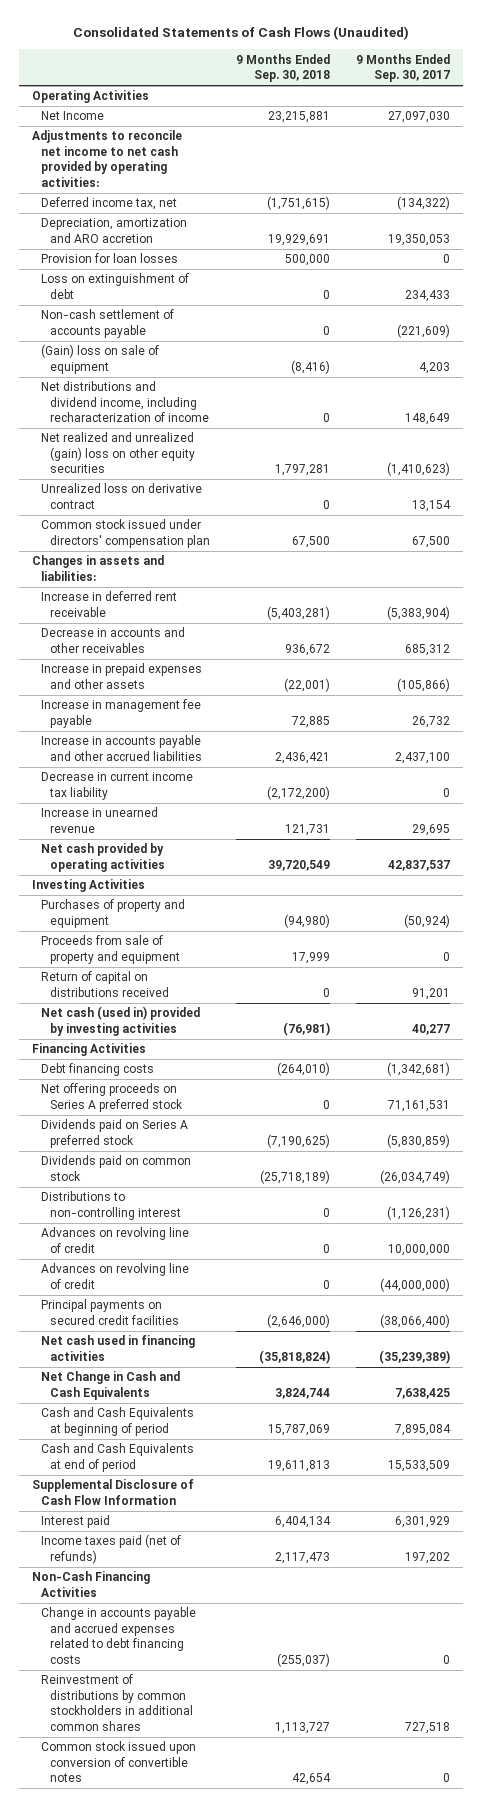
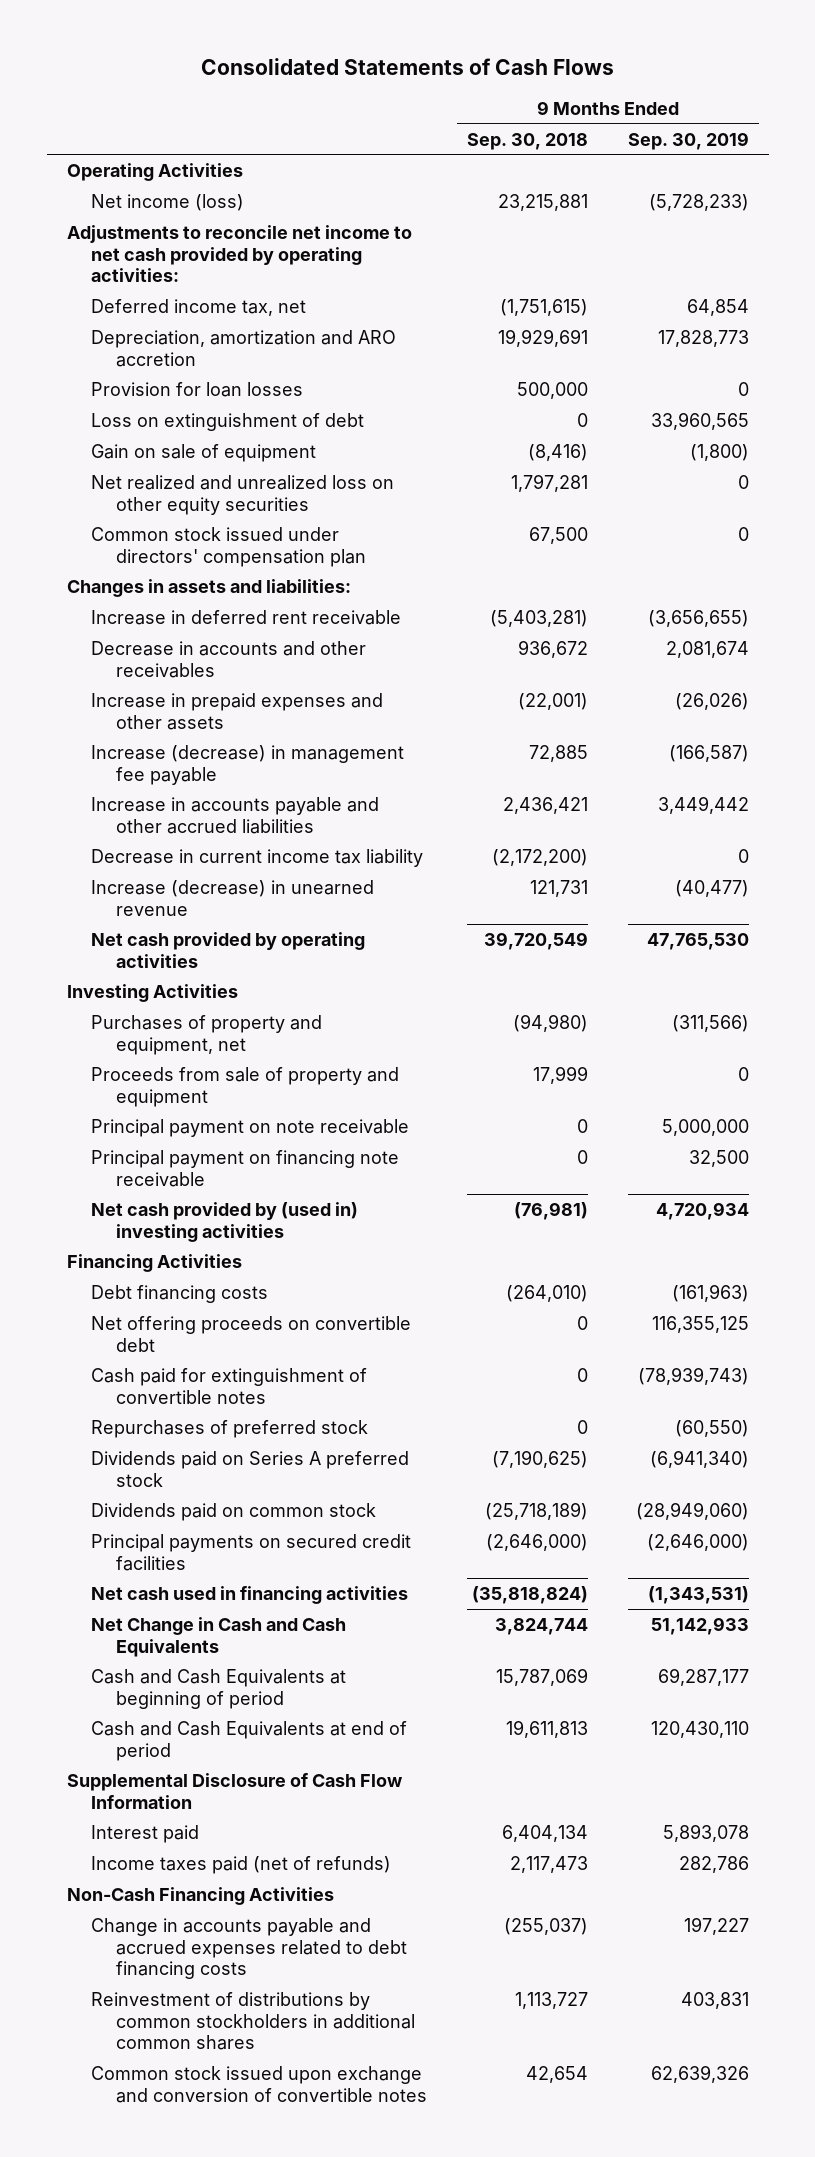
[72,26,409,41] Consolidated Statements of Cash Flows (Unaudited) -> [200,57,614,75] Consolidated Statements of Cash Flows
[355,53,450,83] 9 Months Ended Sep. 30, 2017 -> none
none -> [627,131,749,150] Sep. 30, 2019
[41,111,105,121] Net Income -> [91,193,245,211] Net income (loss)
[41,309,175,338] Non-cash settlement of accounts payable -> none
[41,381,210,423] Net distributions and dividend income, including recharacterization of income -> none
[41,483,203,509] Unrealized loss on derivative contract -> none
[41,344,160,374] (Gain) loss on sale of equipment -> [91,443,317,462] Gain on sale of equipment
[41,432,196,474] Net realized and unrealized (gain) loss on other equity securities -> [91,474,395,515] Net realized and unrealized loss on other equity securities
[41,699,202,728] Increase in management fee payable -> [91,744,405,785] Increase (decrease) in management fee payable
[41,807,159,833] Increase in unearned revenue -> [91,879,375,916] Increase (decrease) in unearned revenue
[41,899,186,928] Purchases of property and equipment -> [91,1014,323,1055] Purchases of property and equipment, net
[41,971,170,997] Return of capital on distributions received -> none
none -> [91,1118,410,1137] Principal payment on note receivable
none -> [91,1149,400,1187] Principal payment on financing note receivable
[41,1006,201,1036] Net cash (used in) provided by investing activities -> [91,1201,359,1242] Net cash provided by (used in) investing activities
[41,1083,184,1112] Net offering proceeds on Series A preferred stock -> none
none -> [91,1315,412,1352] Net offering proceeds on convertible debt
none -> [91,1367,368,1404] Cash paid for extinguishment of convertible notes
none -> [91,1419,369,1438] Repurchases of preferred stock
[41,1191,182,1220] Distributions to non-controlling interest -> none
[41,1227,190,1253] Advances on revolving line of credit -> none
[41,1263,190,1289] Advances on revolving line of credit -> none
[41,1741,197,1783] Common stock issued upon conversion of convertible notes -> [91,2065,428,2103] Common stock issued upon exchange and conversion of convertible notes

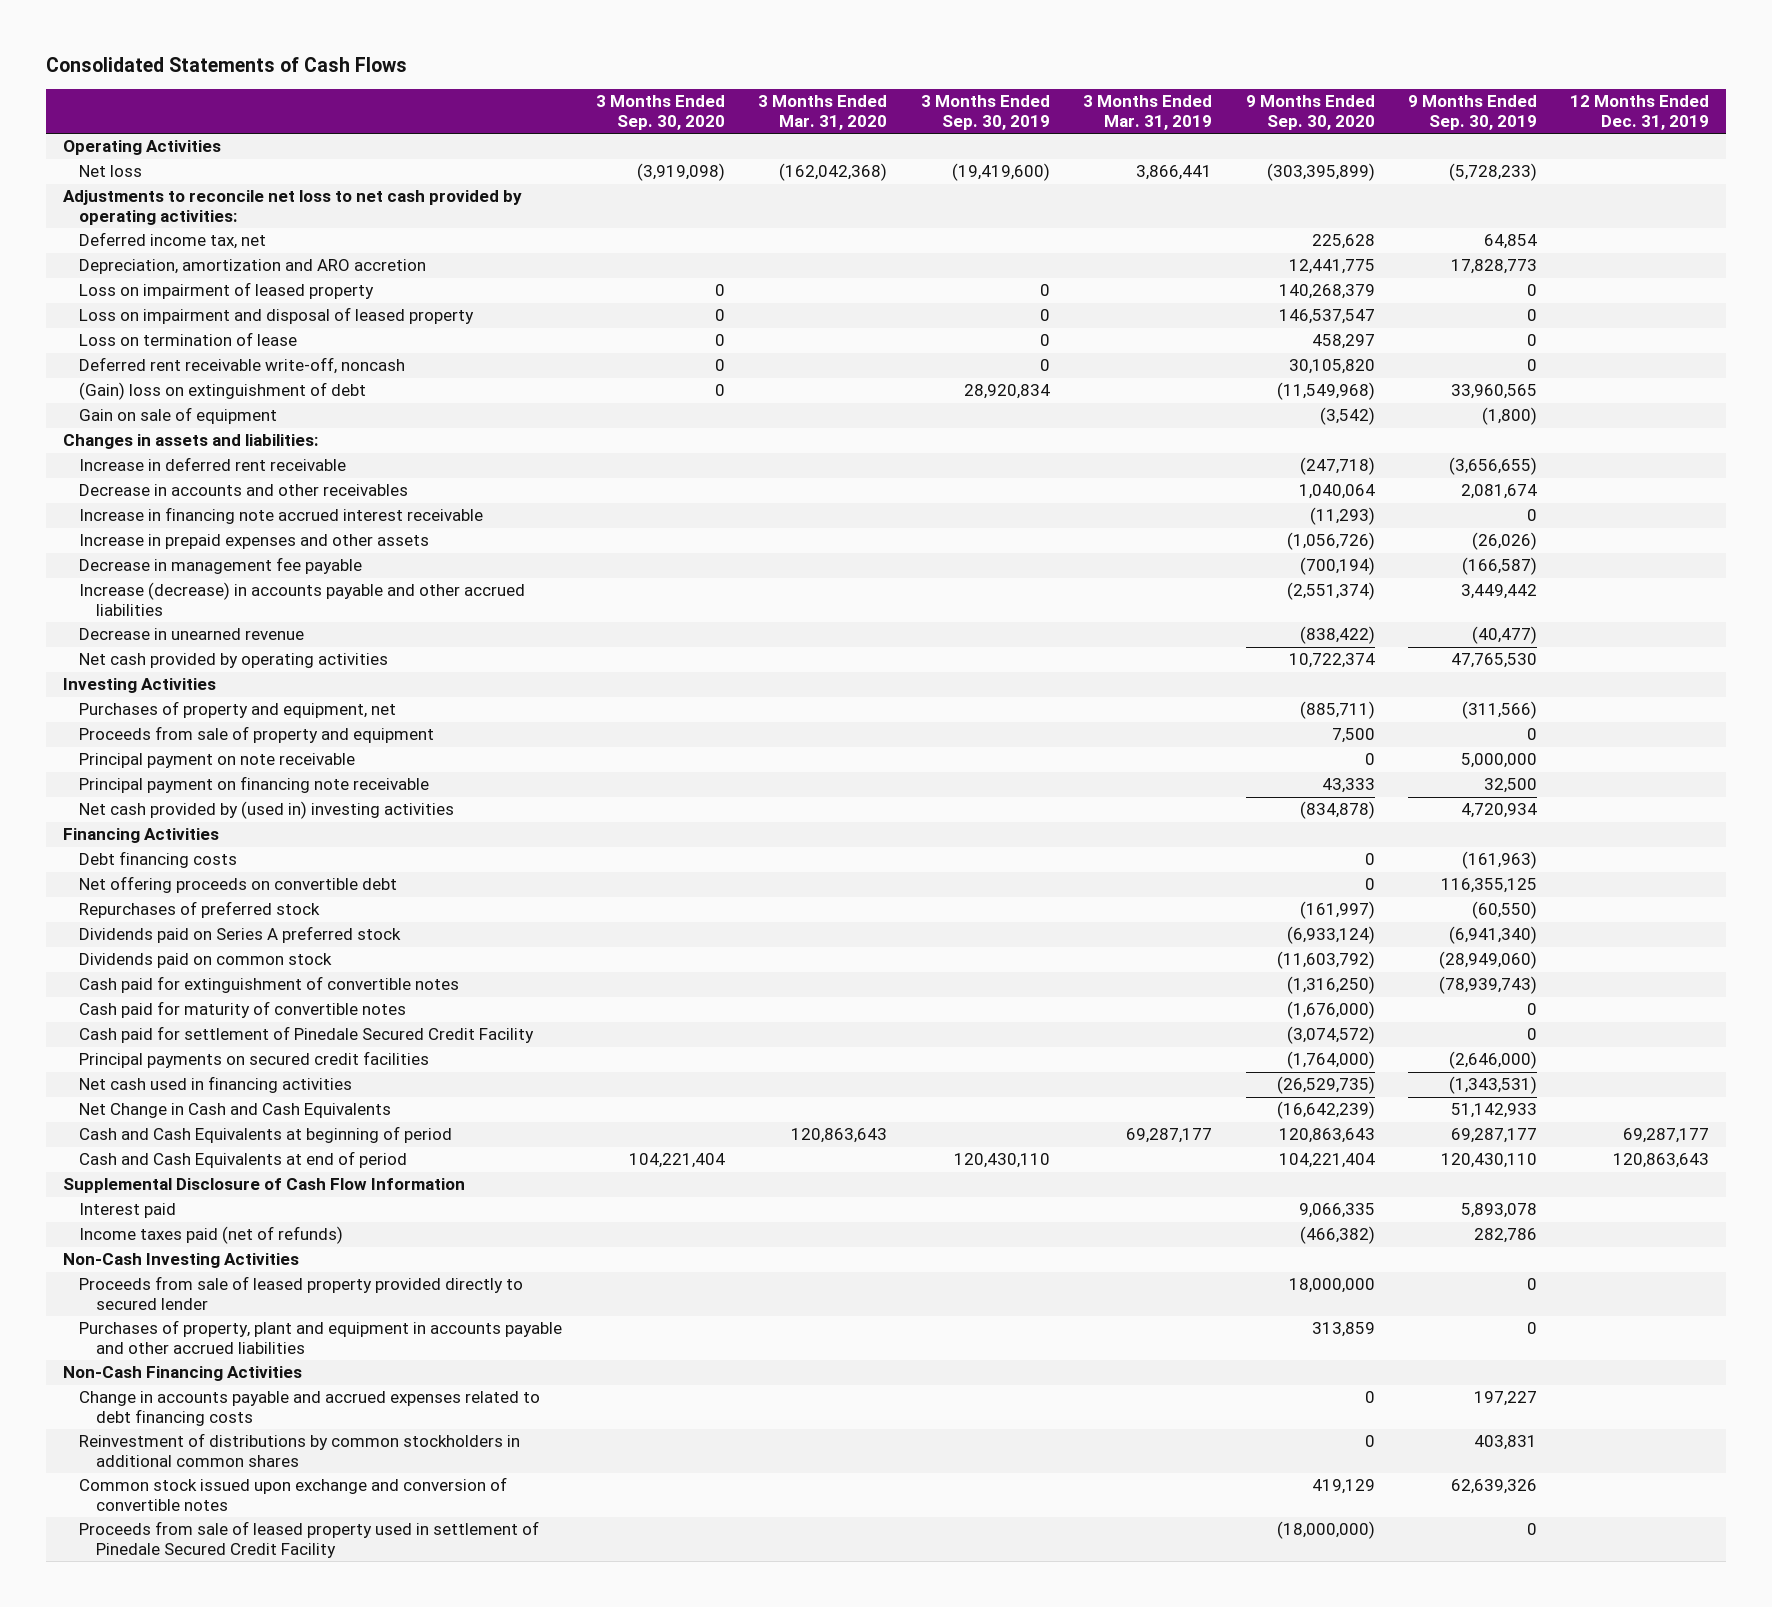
[466,132,588,150] Sep. 30, 2018 -> none
none -> [595,95,725,130] 3 Months Ended Sep. 30, 2020
none -> [758,95,888,130] 3 Months Ended Mar. 31, 2020
none -> [920,95,1050,130] 3 Months Ended Sep. 30, 2019
none -> [1083,95,1213,130] 3 Months Ended Mar. 31, 2019
none -> [1245,95,1375,130] 9 Months Ended Sep. 30, 2020
none -> [1570,95,1710,130] 12 Months Ended Dec. 31, 2019
[91,193,245,211] Net income (loss) -> [79,165,143,178] Net loss
[66,224,412,283] Adjustments to reconcile net income to net cash provided by operating activities: -> [62,190,522,225] Adjustments to reconcile net loss to net cash provided by operating activities:
[91,381,304,397] Provision for loan losses -> none
none -> [79,282,375,300] Loss on impairment of leased property
none -> [79,307,475,325] Loss on impairment and disposal of leased property
none -> [79,332,298,347] Loss on termination of lease
none -> [79,357,406,375] Deferred rent receivable write-off, noncash
[91,412,365,431] Loss on extinguishment of debt -> [79,382,367,401] (Gain) loss on extinguishment of debt
[91,474,395,515] Net realized and unrealized loss on other equity securities -> none
[91,526,367,567] Common stock issued under directors' compensation plan -> none
none -> [79,507,484,525] Increase in financing note accrued interest receivable
[91,848,424,867] Decrease in current income tax liability -> none
[91,744,405,785] Increase (decrease) in management fee payable -> [79,557,363,575] Decrease in management fee payable
[91,796,380,834] Increase in accounts payable and other accrued liabilities -> [79,582,526,616] Increase (decrease) in accounts payable and other accrued liabilities
[91,879,375,916] Increase (decrease) in unearned revenue -> [79,628,305,641] Decrease in unearned revenue
[91,1367,368,1404] Cash paid for extinguishment of convertible notes -> [79,976,460,994] Cash paid for extinguishment of convertible notes
none -> [79,1001,407,1019] Cash paid for maturity of convertible notes
none -> [79,1026,535,1044] Cash paid for settlement of Pinedale Secured Credit Facility
none -> [62,1253,299,1269] Non-Cash Investing Activities
none -> [79,1276,524,1310] Proceeds from sale of leased property provided directly to secured lender
none -> [79,1320,563,1354] Purchases of property, plant and equipment in accounts payable and other accrued liabilities
none -> [79,1521,540,1558] Proceeds from sale of leased property used in settlement of Pinedale Secured Credit Facility

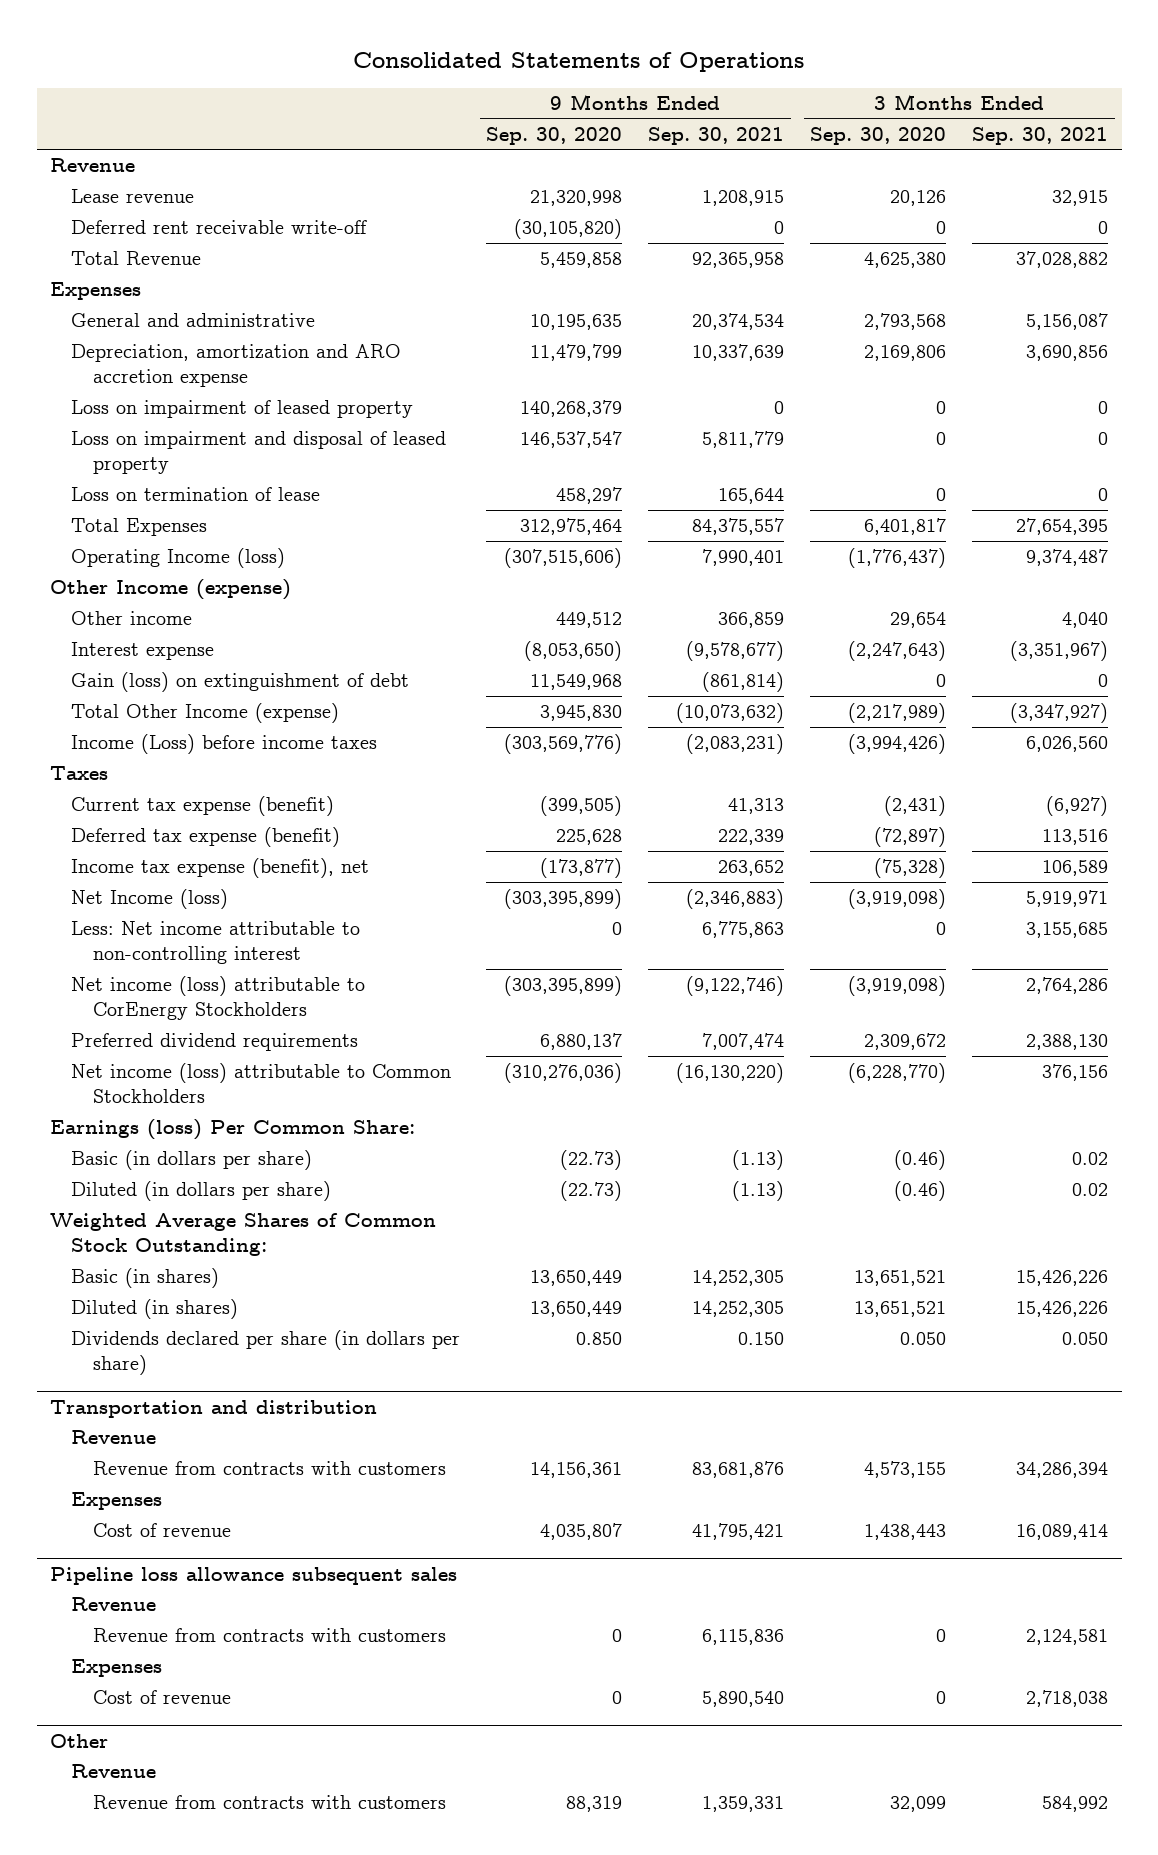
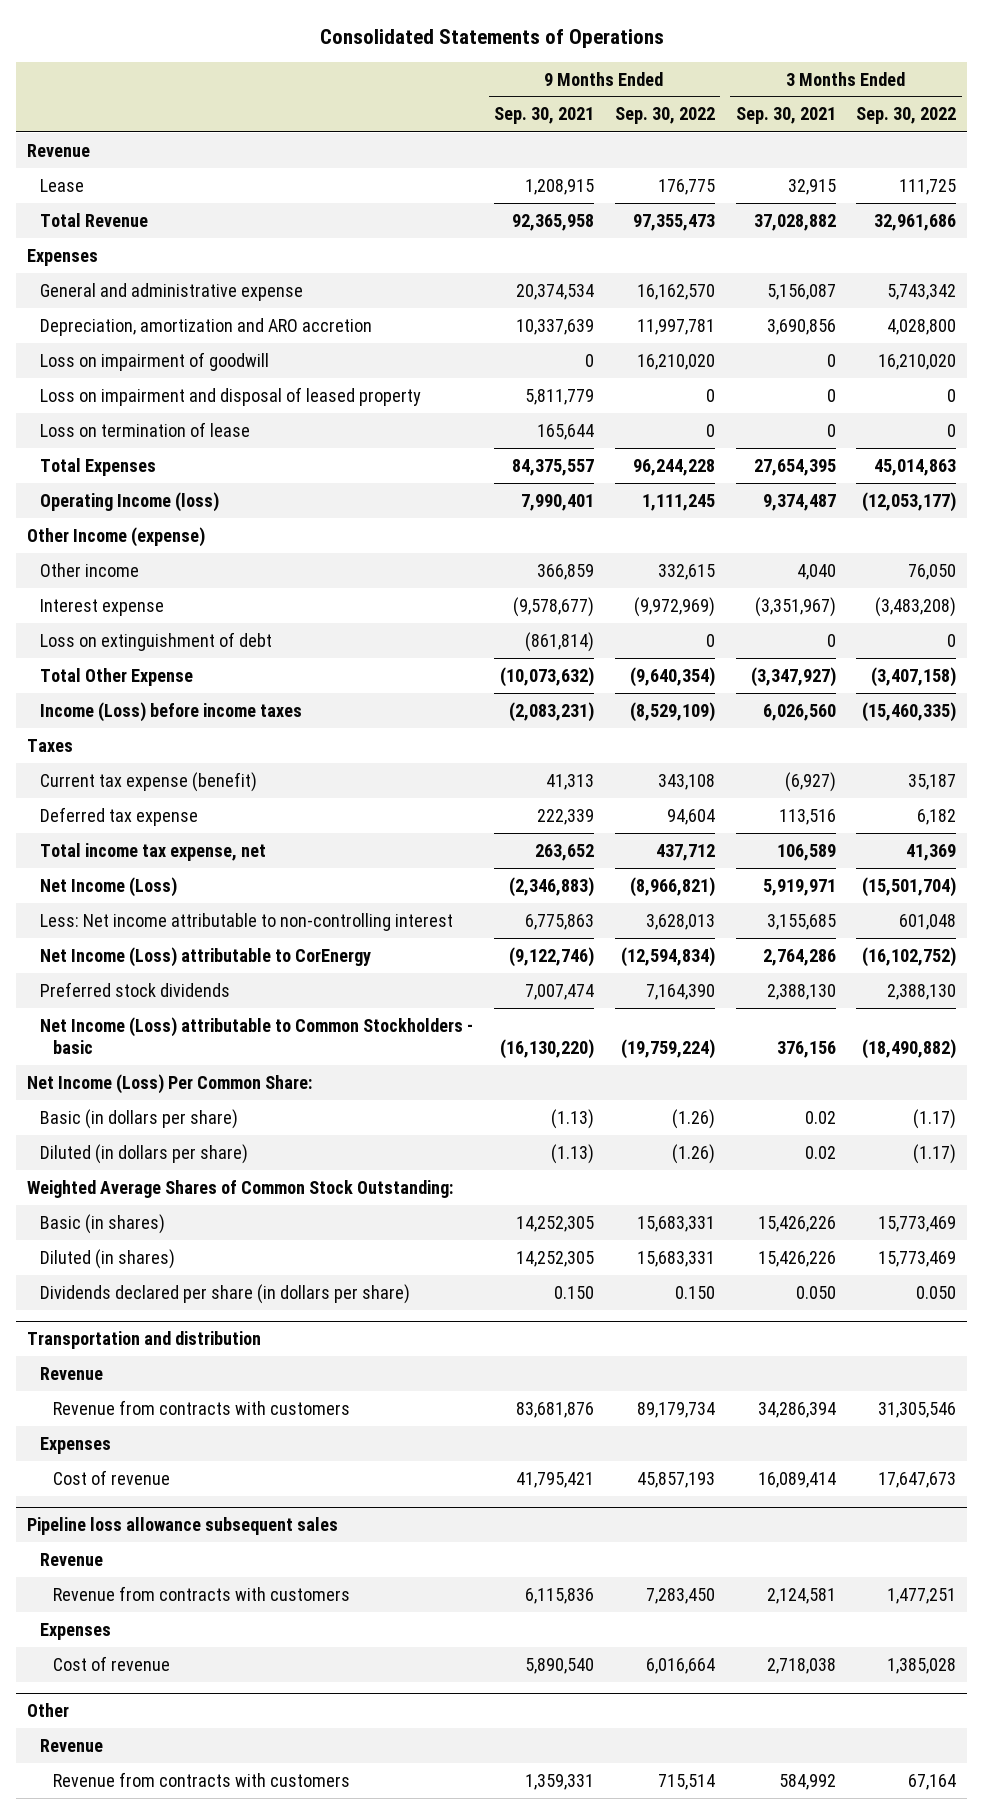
[486,127,623,146] Sep. 30, 2020 -> none
[810,127,947,146] Sep. 30, 2020 -> none
none -> [614,107,715,125] Sep. 30, 2022
none -> [856,107,957,125] Sep. 30, 2022
[71,220,368,235] Deferred rent receivable write-off -> none
[71,189,195,204] Lease revenue -> [40,178,85,192] Lease
[71,313,316,328] General and administrative -> [40,282,304,301] General and administrative expense
[71,344,402,388] Depreciation, amortization and ARO accretion expense -> [40,317,373,336] Depreciation, amortization and ARO accretion
[71,400,414,419] Loss on impairment of leased property -> [40,351,270,371] Loss on impairment of goodwill
[71,672,410,693] Gain (loss) on extinguishment of debt -> [40,631,273,651] Loss on extinguishment of debt
[71,703,340,724] Total Other Income (expense) -> [40,667,194,686] Total Other Expense
[71,827,341,848] Deferred tax expense (benefit) -> [40,806,199,826] Deferred tax expense
[71,858,370,879] Income tax expense (benefit), net -> [40,842,267,861] Total income tax expense, net
[71,889,229,910] Net Income (loss) -> [40,876,178,897] Net Income (Loss)
[71,976,366,1021] Net income (loss) attributable to CorEnergy Stockholders -> [40,946,372,967] Net Income (Loss) attributable to CorEnergy
[71,1033,359,1052] Preferred dividend requirements -> [40,981,231,997] Preferred stock dividends
[71,1063,452,1104] Net income (loss) attributable to Common Stockholders -> [40,1016,474,1054] Net Income (Loss) attributable to Common Stockholders - basic
[49,1119,415,1141] Earnings (loss) Per Common Share: -> [26,1073,312,1094] Net Income (Loss) Per Common Share:

